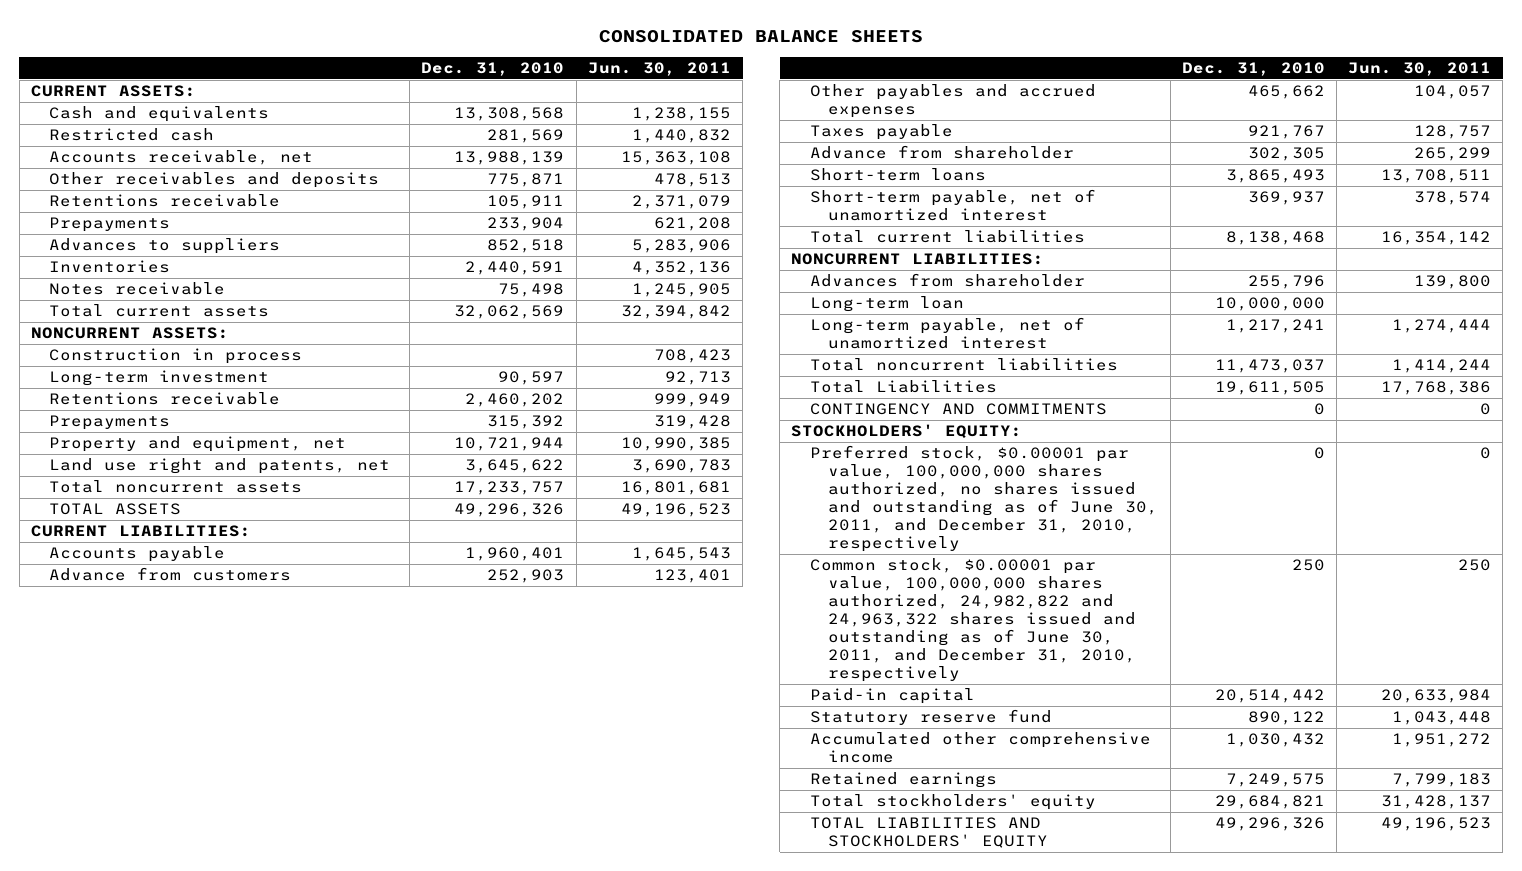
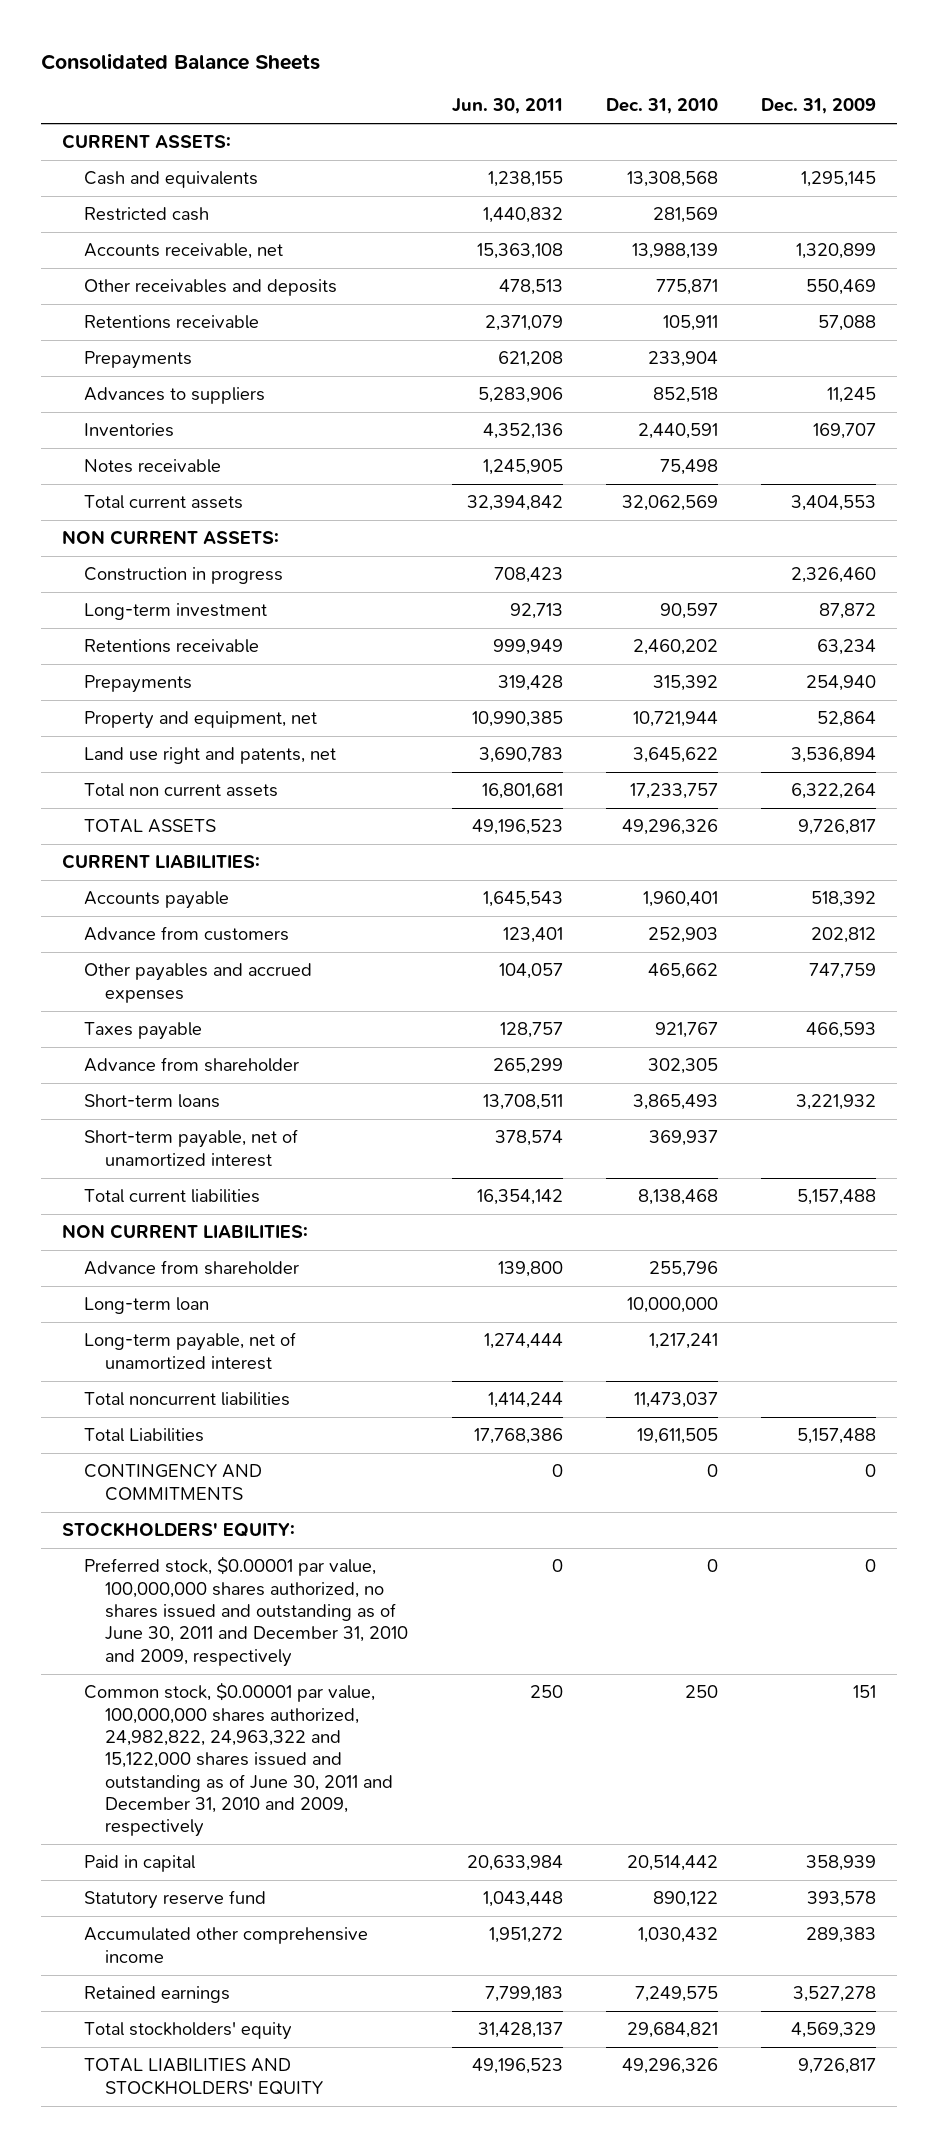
[599,30,924,44] CONSOLIDATED BALANCE SHEETS -> [40,52,320,70] Consolidated Balance Sheets
none -> [760,98,876,115] Dec. 31, 2009
[30,327,229,340] NONCURRENT ASSETS: -> none
none -> [62,530,280,546] NON CURRENT ASSETS:
[49,348,303,365] Construction in process -> [83,567,283,585] Construction in progress
[49,480,303,494] Total noncurrent assets -> [83,783,278,798] Total non current assets
[791,253,1045,266] NONCURRENT LIABILITIES: -> none
none -> [62,1224,309,1240] NON CURRENT LIABILITIES:
[809,273,1085,288] Advances from shareholder -> [83,1260,299,1276] Advance from shareholder
[809,445,1159,553] Preferred stock, $0.00001 par value, 100,000,000 shares authorized, no shares issued and outstanding as of June 30, 2011, and December 31, 2010, respectively -> [83,1556,409,1667] Preferred stock, $0.00001 par value, 100,000,000 shares authorized, no shares issued and outstanding as of June 30, 2011 and December 31, 2010 and 2009, respectively
[809,558,1137,683] Common stock, $0.00001 par value, 100,000,000 shares authorized, 24,982,822 and 24,963,322 shares issued and outstanding as of June 30, 2011, and December 31, 2010, respectively -> [83,1682,394,1838] Common stock, $0.00001 par value, 100,000,000 shares authorized, 24,982,822, 24,963,322 and 15,122,000 shares issued and outstanding as of June 30, 2011 and December 31, 2010 and 2009, respectively
[809,688,975,705] Paid-in capital -> [83,1855,195,1873] Paid in capital

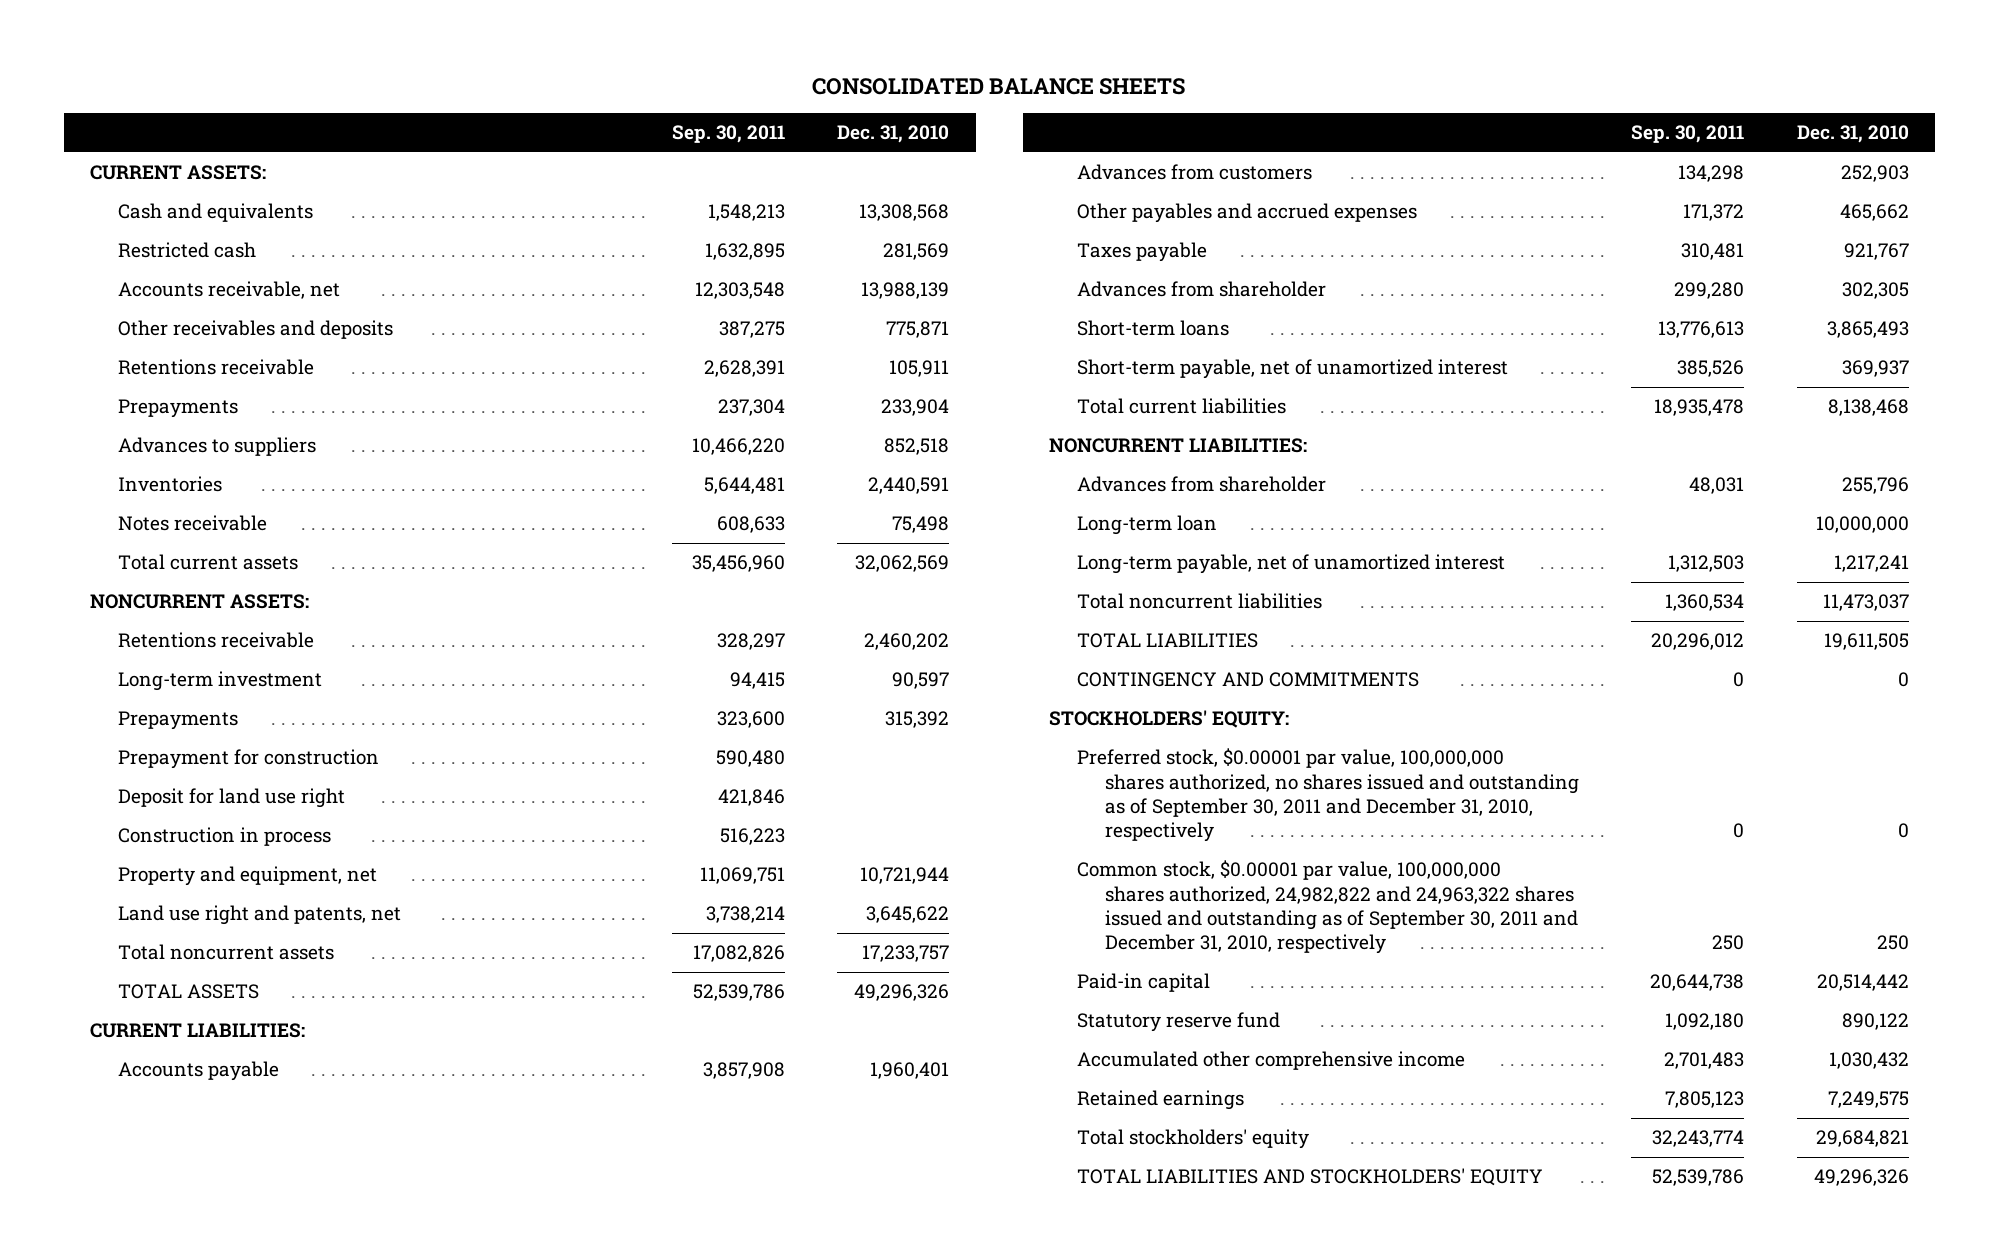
[40,52,320,70] Consolidated Balance Sheets -> [812,77,1186,95] CONSOLIDATED BALANCE SHEETS
[451,98,563,115] Jun. 30, 2011 -> none
[760,98,876,115] Dec. 31, 2009 -> none
none -> [672,125,786,144] Sep. 30, 2011
[62,530,280,546] NON CURRENT ASSETS: -> none
[83,567,283,585] Construction in progress -> none
none -> [90,594,310,610] NONCURRENT ASSETS:
[83,603,267,621] Long-term investment -> [118,671,323,692] Long-term investment
none -> [118,749,380,770] Prepayment for construction
none -> [118,788,346,809] Deposit for land use right
none -> [118,827,332,847] Construction in process
[83,783,278,798] Total non current assets -> [118,944,335,961] Total noncurrent assets
[83,926,289,942] Advance from customers -> [1077,164,1313,181] Advances from customers
[83,1057,299,1073] Advance from shareholder -> [1077,281,1327,298] Advances from shareholder
[62,1224,309,1240] NON CURRENT LIABILITIES: -> none
none -> [1049,438,1308,454] NONCURRENT LIABILITIES:
[83,1260,299,1276] Advance from shareholder -> [1077,476,1327,493] Advances from shareholder
[83,1428,204,1443] Total Liabilities -> [1077,633,1259,649] TOTAL LIABILITIES
[83,1556,409,1667] Preferred stock, $0.00001 par value, 100,000,000 shares authorized, no shares issued and outstanding as of June 30, 2011 and December 31, 2010 and 2009, respectively -> [1077,748,1580,842] Preferred stock, $0.00001 par value, 100,000,000 shares authorized, no shares issued and outstanding as of September 30, 2011 and December 31, 2010, respectively
[83,1682,394,1838] Common stock, $0.00001 par value, 100,000,000 shares authorized, 24,982,822, 24,963,322 and 15,122,000 shares issued and outstanding as of June 30, 2011 and December 31, 2010 and 2009, respectively -> [1077,860,1579,954] Common stock, $0.00001 par value, 100,000,000 shares authorized, 24,982,822 and 24,963,322 shares issued and outstanding as of September 30, 2011 and December 31, 2010, respectively
[83,1855,195,1873] Paid in capital -> [1077,973,1211,993] Paid-in capital

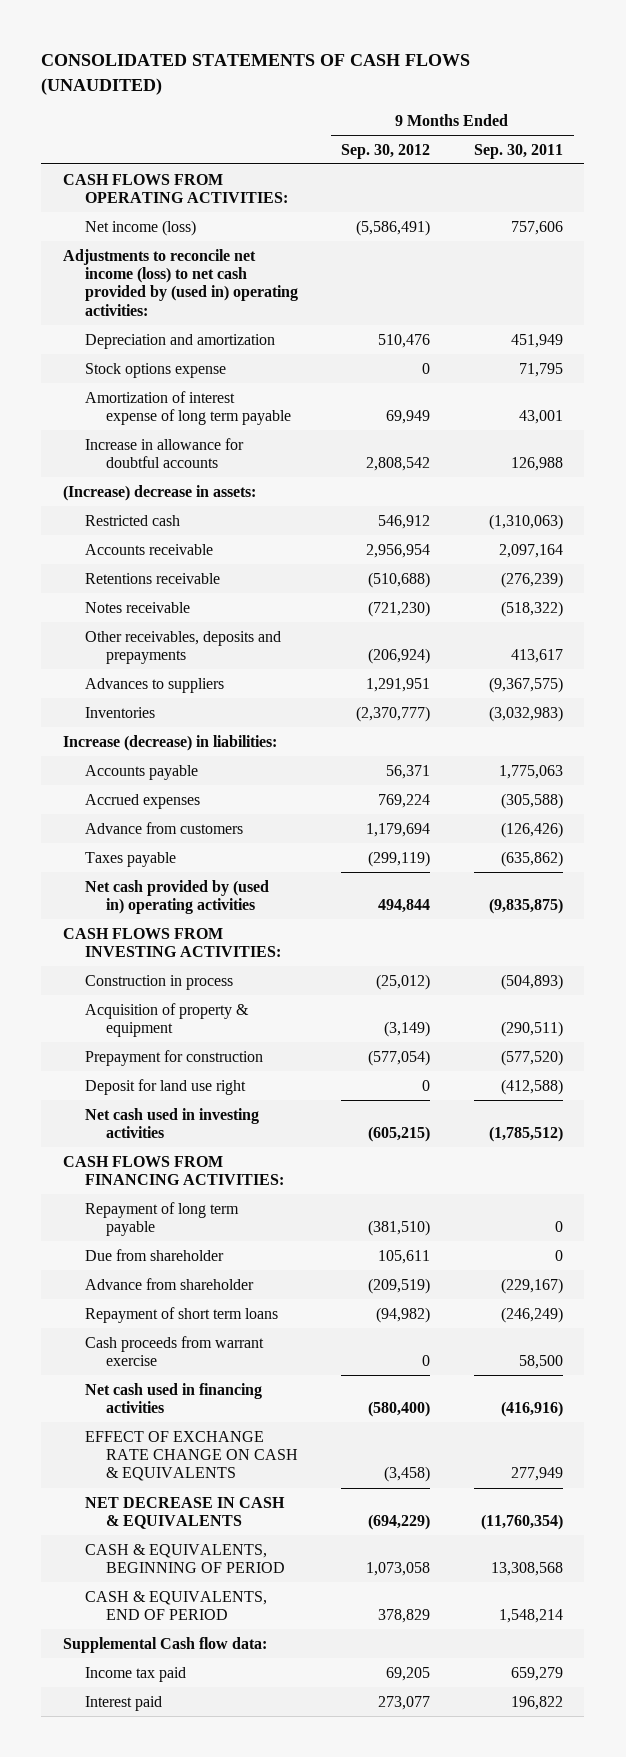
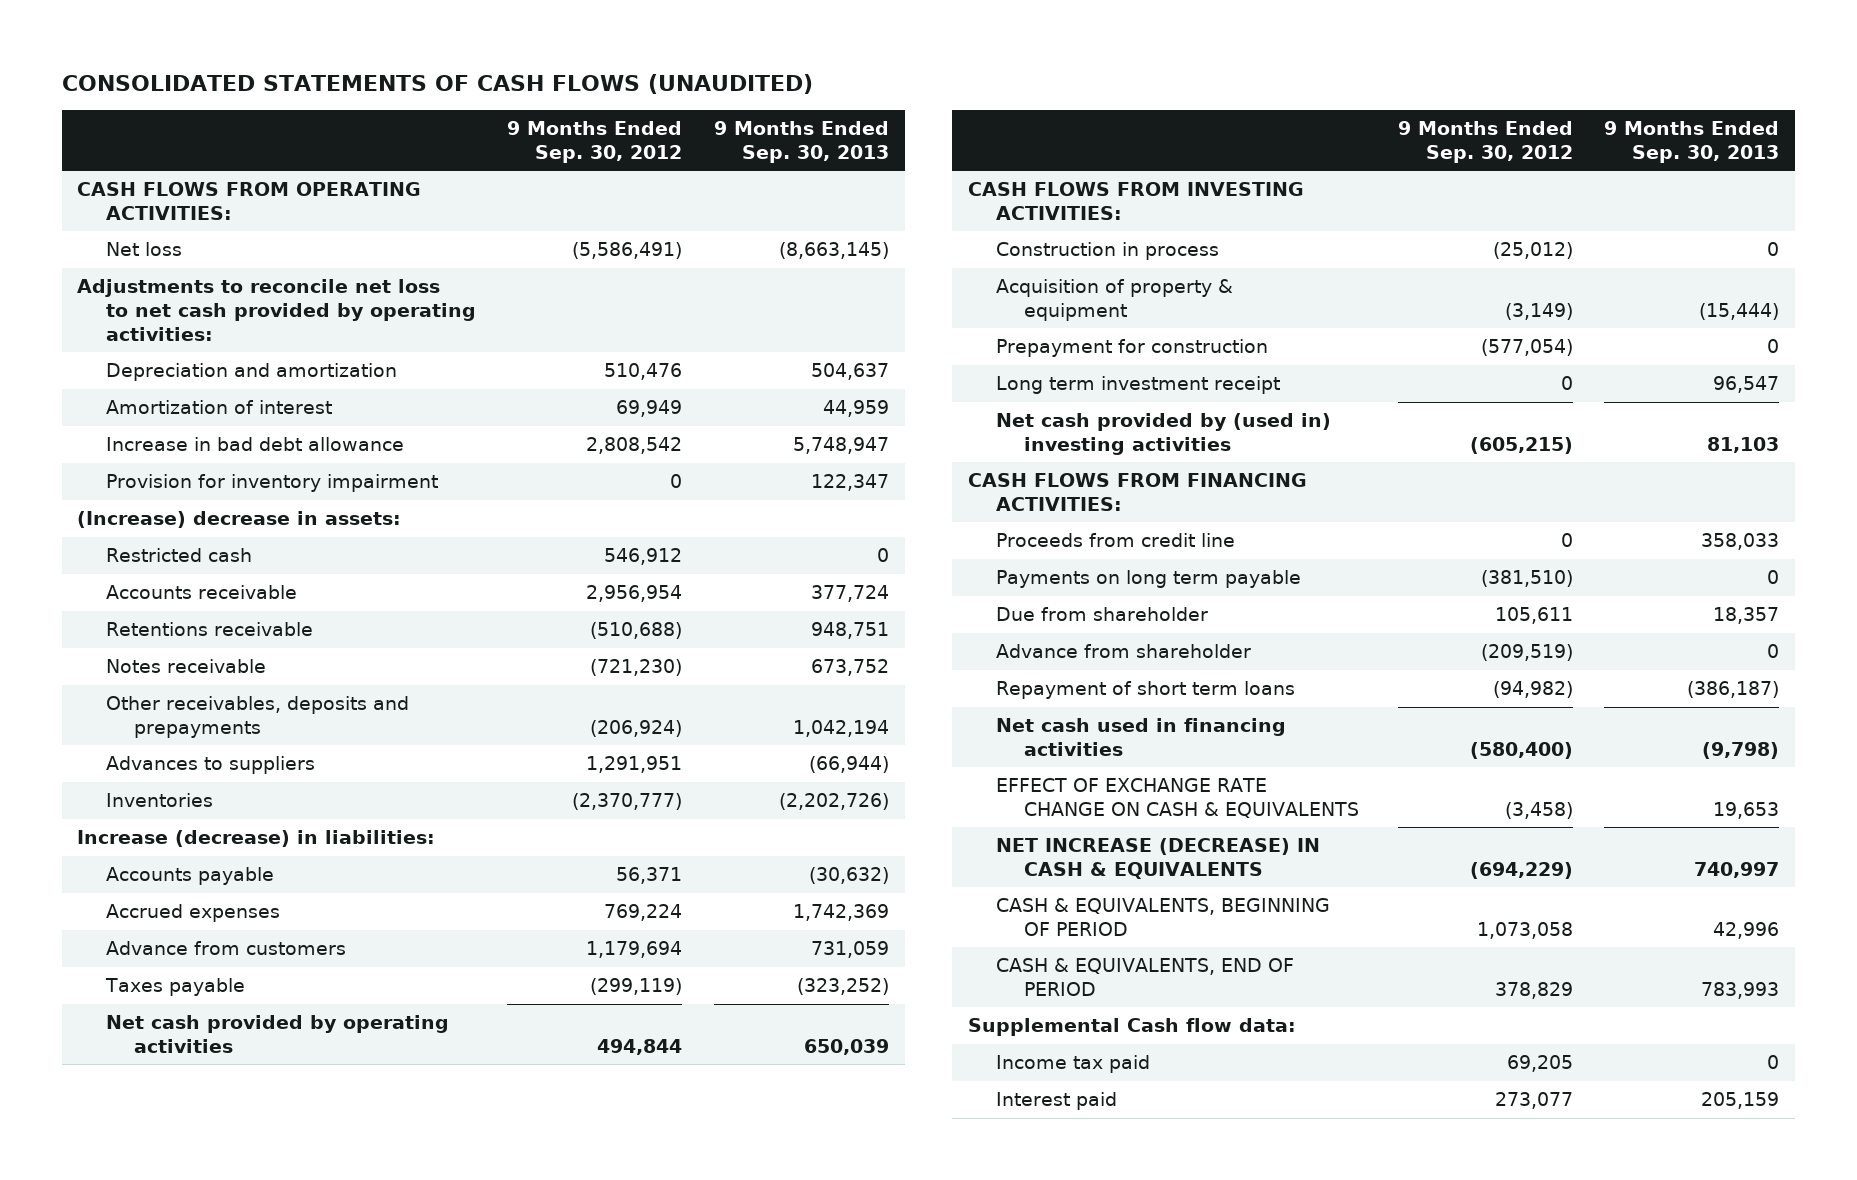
[473,143,563,159] Sep. 30, 2011 -> none
none -> [713,121,889,163] 9 Months Ended Sep. 30, 2013
[84,219,196,236] Net income (loss) -> [105,242,182,257] Net loss
[62,248,298,316] Adjustments to reconcile net income (loss) to net cash provided by (used in) operating activities: -> [77,279,476,341] Adjustments to reconcile net loss to net cash provided by operating activities:
[84,362,226,378] Stock options expense -> none
[84,390,292,425] Amortization of interest expense of long term payable -> [105,400,332,415] Amortization of interest
[84,437,244,468] Increase in allowance for doubtful accounts -> [105,437,404,452] Increase in bad debt allowance
none -> [105,474,438,493] Provision for inventory impairment
[84,879,269,914] Net cash provided by (used in) operating activities -> [105,1015,449,1053] Net cash provided by operating activities
[84,1078,246,1095] Deposit for land use right -> none
none -> [995,376,1280,395] Long term investment receipt
[84,1107,259,1138] Net cash used in investing activities -> [995,413,1331,455] Net cash provided by (used in) investing activities
none -> [995,533,1235,548] Proceeds from credit line
[84,1201,239,1236] Repayment of long term payable -> [995,570,1301,589] Payments on long term payable
[84,1335,264,1366] Cash proceeds from warrant exercise -> none
[84,1496,285,1529] NET DECREASE IN CASH & EQUIVALENTS -> [995,838,1320,879] NET INCREASE (DECREASE) IN CASH & EQUIVALENTS

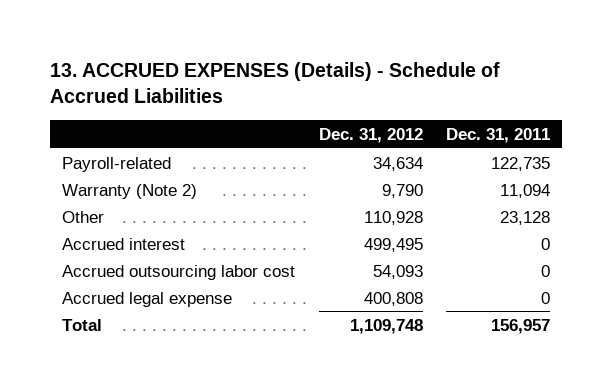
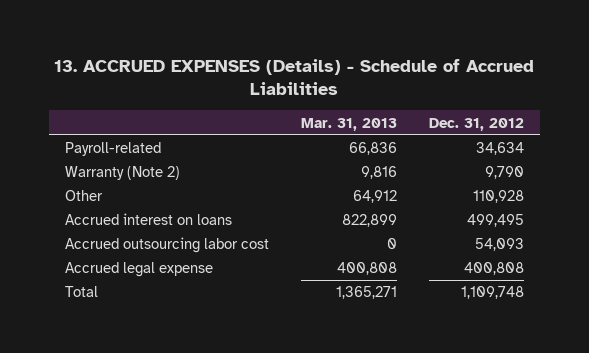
[446,128,551,144] Dec. 31, 2011 -> none
none -> [300,117,397,131] Mar. 31, 2013
[62,237,186,250] Accrued interest -> [64,213,232,226] Accrued interest on loans

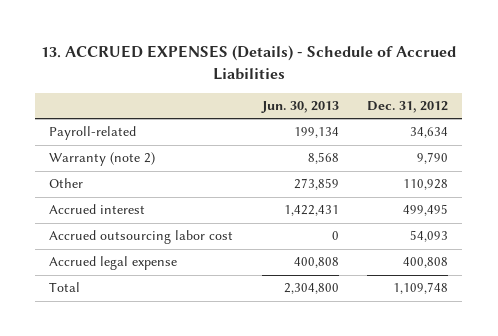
[300,117,397,131] Mar. 31, 2013 -> none
none -> [260,101,339,114] Jun. 30, 2013
[64,166,180,181] Warranty (Note 2) -> [49,152,156,167] Warranty (note 2)
[64,213,232,226] Accrued interest on loans -> [49,204,146,215] Accrued interest

